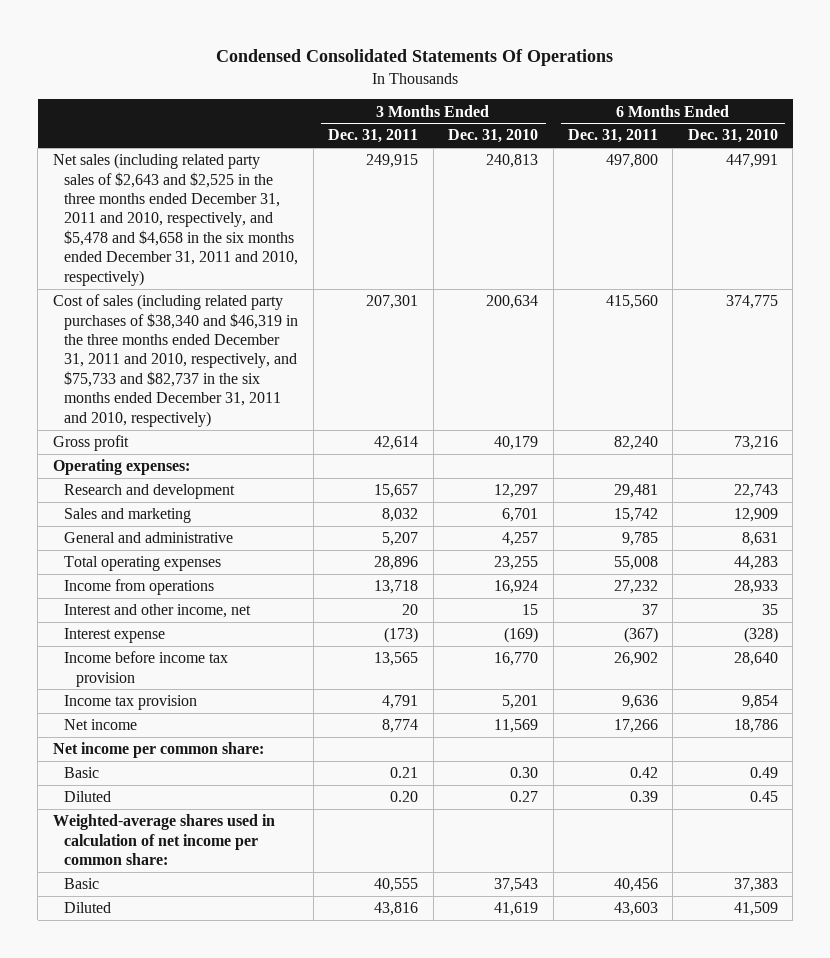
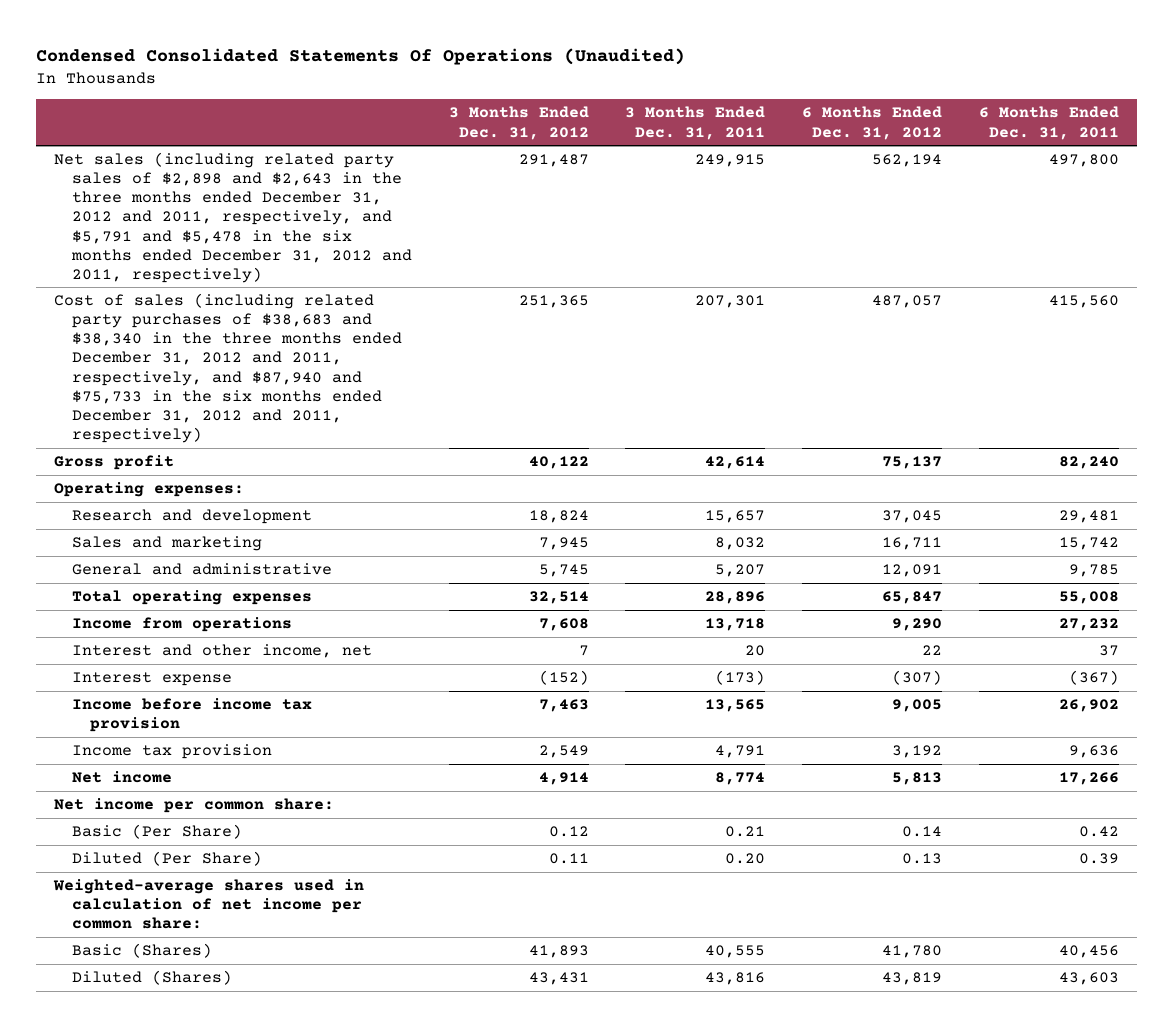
[216,49,614,67] Condensed Consolidated Statements Of Operations -> [35,48,685,66] Condensed Consolidated Statements Of Operations (Unaudited)
[448,129,539,144] Dec. 31, 2010 -> none
[687,129,778,144] Dec. 31, 2010 -> none
none -> [448,106,589,140] 3 Months Ended Dec. 31, 2012
none -> [801,106,942,140] 6 Months Ended Dec. 31, 2012
[52,153,299,286] Net sales (including related party sales of $2,643 and $2,525 in the three months ended December 31, 2011 and 2010, respectively, and $5,478 and $4,658 in the six months ended December 31, 2011 and 2010, respectively) -> [54,152,413,283] Net sales (including related party sales of $2,898 and $2,643 in the three months ended December 31, 2012 and 2011, respectively, and $5,791 and $5,478 in the six months ended December 31, 2012 and 2011, respectively)
[52,294,299,427] Cost of sales (including related party purchases of $38,340 and $46,319 in the three months ended December 31, 2011 and 2010, respectively, and $75,733 and $82,737 in the six months ended December 31, 2011 and 2010, respectively) -> [54,293,403,443] Cost of sales (including related party purchases of $38,683 and $38,340 in the three months ended December 31, 2012 and 2011, respectively, and $87,940 and $75,733 in the six months ended December 31, 2012 and 2011, respectively)
[64,767,100,779] Basic -> [72,824,243,840] Basic (Per Share)
[64,791,112,803] Diluted -> [72,851,263,867] Diluted (Per Share)
[64,878,100,890] Basic -> [72,943,213,959] Basic (Shares)
[64,902,112,914] Diluted -> [72,970,233,986] Diluted (Shares)

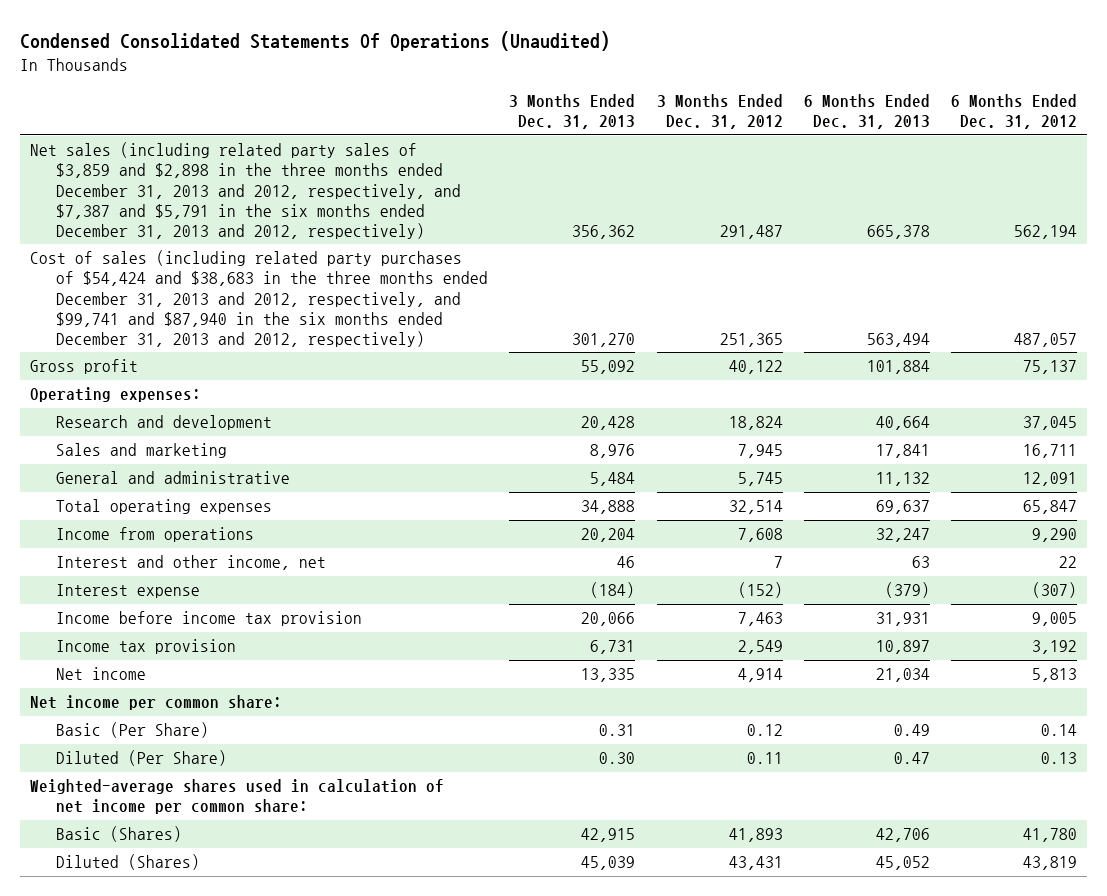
[625,106,766,140] 3 Months Ended Dec. 31, 2011 -> none
[978,106,1119,140] 6 Months Ended Dec. 31, 2011 -> none
none -> [509,94,636,130] 3 Months Ended Dec. 31, 2013
none -> [803,94,930,130] 6 Months Ended Dec. 31, 2013
[54,152,413,283] Net sales (including related party sales of $2,898 and $2,643 in the three months ended December 31, 2012 and 2011, respectively, and $5,791 and $5,478 in the six months ended December 31, 2012 and 2011, respectively) -> [30,142,462,239] Net sales (including related party sales of $3,859 and $2,898 in the three months ended December 31, 2013 and 2012, respectively, and $7,387 and $5,791 in the six months ended December 31, 2013 and 2012, respectively)
[54,293,403,443] Cost of sales (including related party purchases of $38,683 and $38,340 in the three months ended December 31, 2012 and 2011, respectively, and $87,940 and $75,733 in the six months ended December 31, 2012 and 2011, respectively) -> [30,250,489,347] Cost of sales (including related party purchases of $54,424 and $38,683 in the three months ended December 31, 2013 and 2012, respectively, and $99,741 and $87,940 in the six months ended December 31, 2013 and 2012, respectively)

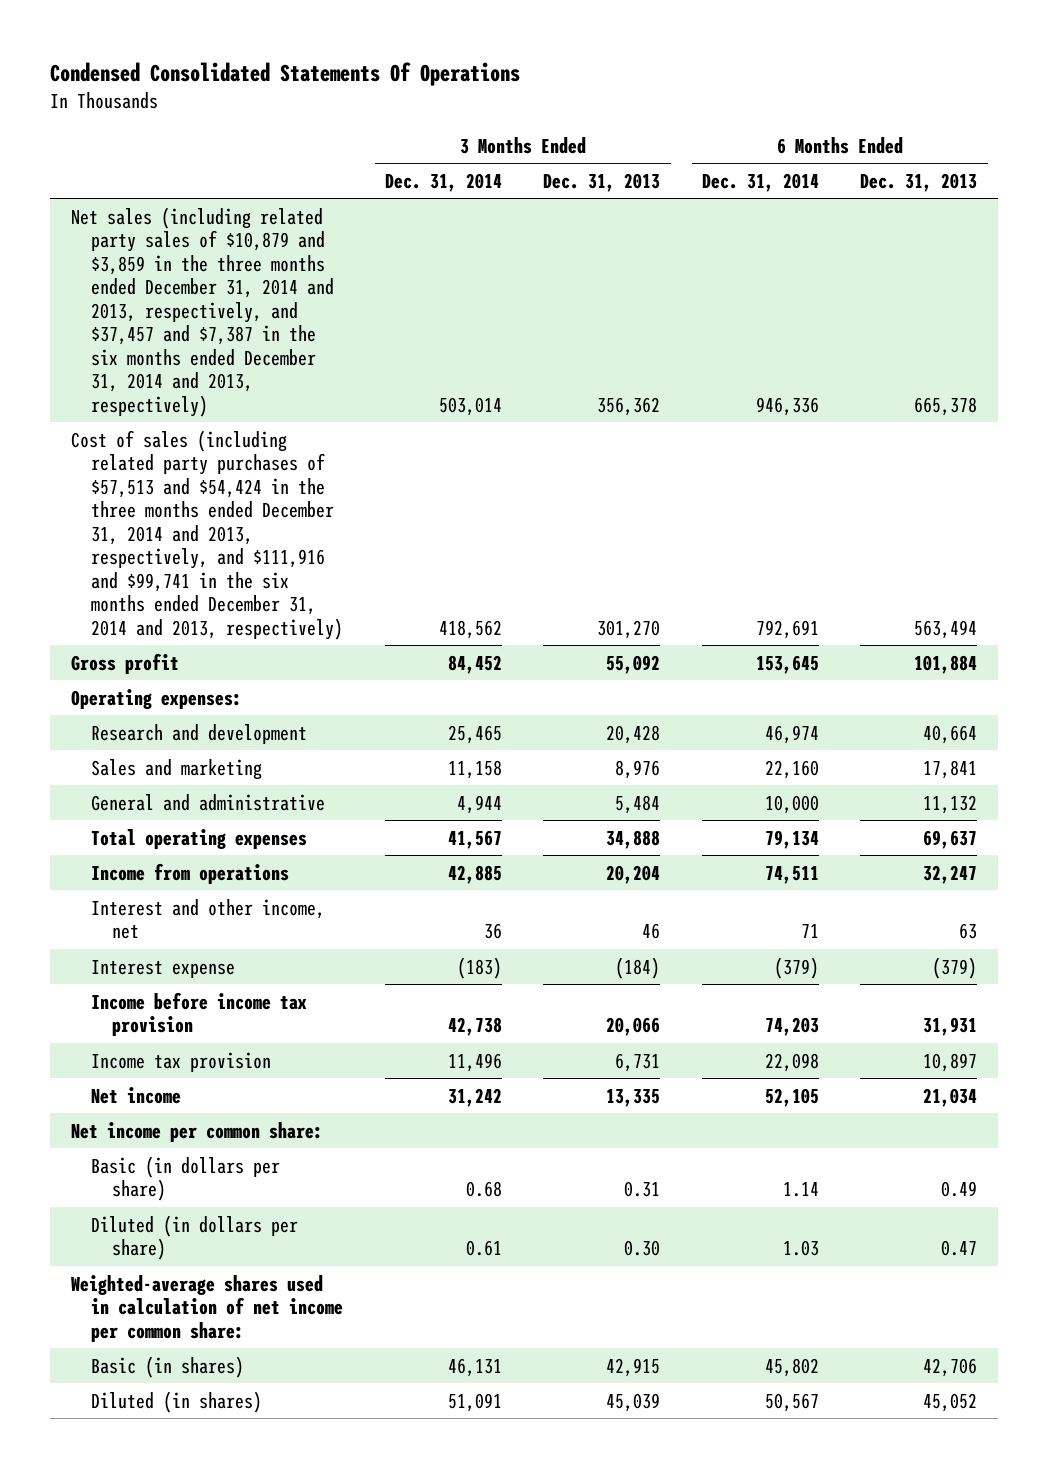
[19,30,610,51] Condensed Consolidated Statements Of Operations (Unaudited) -> [49,62,520,87] Condensed Consolidated Statements Of Operations
[656,94,783,130] 3 Months Ended Dec. 31, 2012 -> none
[950,94,1077,130] 6 Months Ended Dec. 31, 2012 -> none
none -> [384,172,502,192] Dec. 31, 2014
none -> [701,172,819,192] Dec. 31, 2014
[30,142,462,239] Net sales (including related party sales of $3,859 and $2,898 in the three months ended December 31, 2013 and 2012, respectively, and $7,387 and $5,791 in the six months ended December 31, 2013 and 2012, respectively) -> [70,206,335,417] Net sales (including related party sales of $10,879 and $3,859 in the three months ended December 31, 2014 and 2013, respectively, and $37,457 and $7,387 in the six months ended December 31, 2014 and 2013, respectively)
[30,250,489,347] Cost of sales (including related party purchases of $54,424 and $38,683 in the three months ended December 31, 2013 and 2012, respectively, and $99,741 and $87,940 in the six months ended December 31, 2013 and 2012, respectively) -> [70,429,344,640] Cost of sales (including related party purchases of $57,513 and $54,424 in the three months ended December 31, 2014 and 2013, respectively, and $111,916 and $99,741 in the six months ended December 31, 2014 and 2013, respectively)
[56,722,210,739] Basic (Per Share) -> [91,1155,281,1202] Basic (in dollars per share)
[56,750,228,767] Diluted (Per Share) -> [91,1214,299,1261] Diluted (in dollars per share)
[56,826,183,843] Basic (Shares) -> [91,1355,245,1378] Basic (in shares)
[56,854,201,871] Diluted (Shares) -> [91,1390,263,1413] Diluted (in shares)

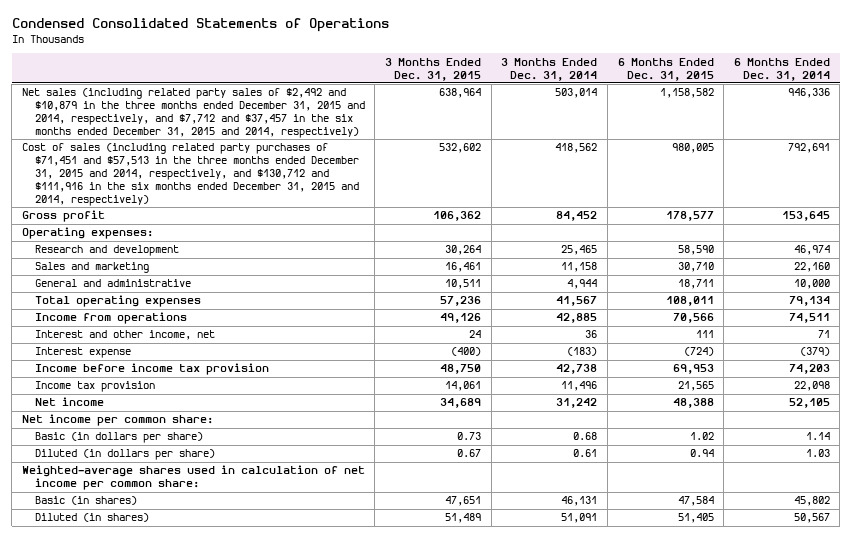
[49,62,520,87] Condensed Consolidated Statements Of Operations -> [11,18,389,33] Condensed Consolidated Statements of Operations
[543,172,661,192] Dec. 31, 2013 -> none
[860,172,978,192] Dec. 31, 2013 -> none
none -> [385,57,482,81] 3 Months Ended Dec. 31, 2015
none -> [617,57,714,81] 6 Months Ended Dec. 31, 2015
[70,206,335,417] Net sales (including related party sales of $10,879 and $3,859 in the three months ended December 31, 2014 and 2013, respectively, and $37,457 and $7,387 in the six months ended December 31, 2014 and 2013, respectively) -> [21,88,365,138] Net sales (including related party sales of $2,492 and $10,879 in the three months ended December 31, 2015 and 2014, respectively, and $7,712 and $37,457 in the six months ended December 31, 2015 and 2014, respectively)
[70,429,344,640] Cost of sales (including related party purchases of $57,513 and $54,424 in the three months ended December 31, 2014 and 2013, respectively, and $111,916 and $99,741 in the six months ended December 31, 2014 and 2013, respectively) -> [21,143,359,206] Cost of sales (including related party purchases of $71,451 and $57,513 in the three months ended December 31, 2015 and 2014, respectively, and $130,712 and $111,916 in the six months ended December 31, 2015 and 2014, respectively)

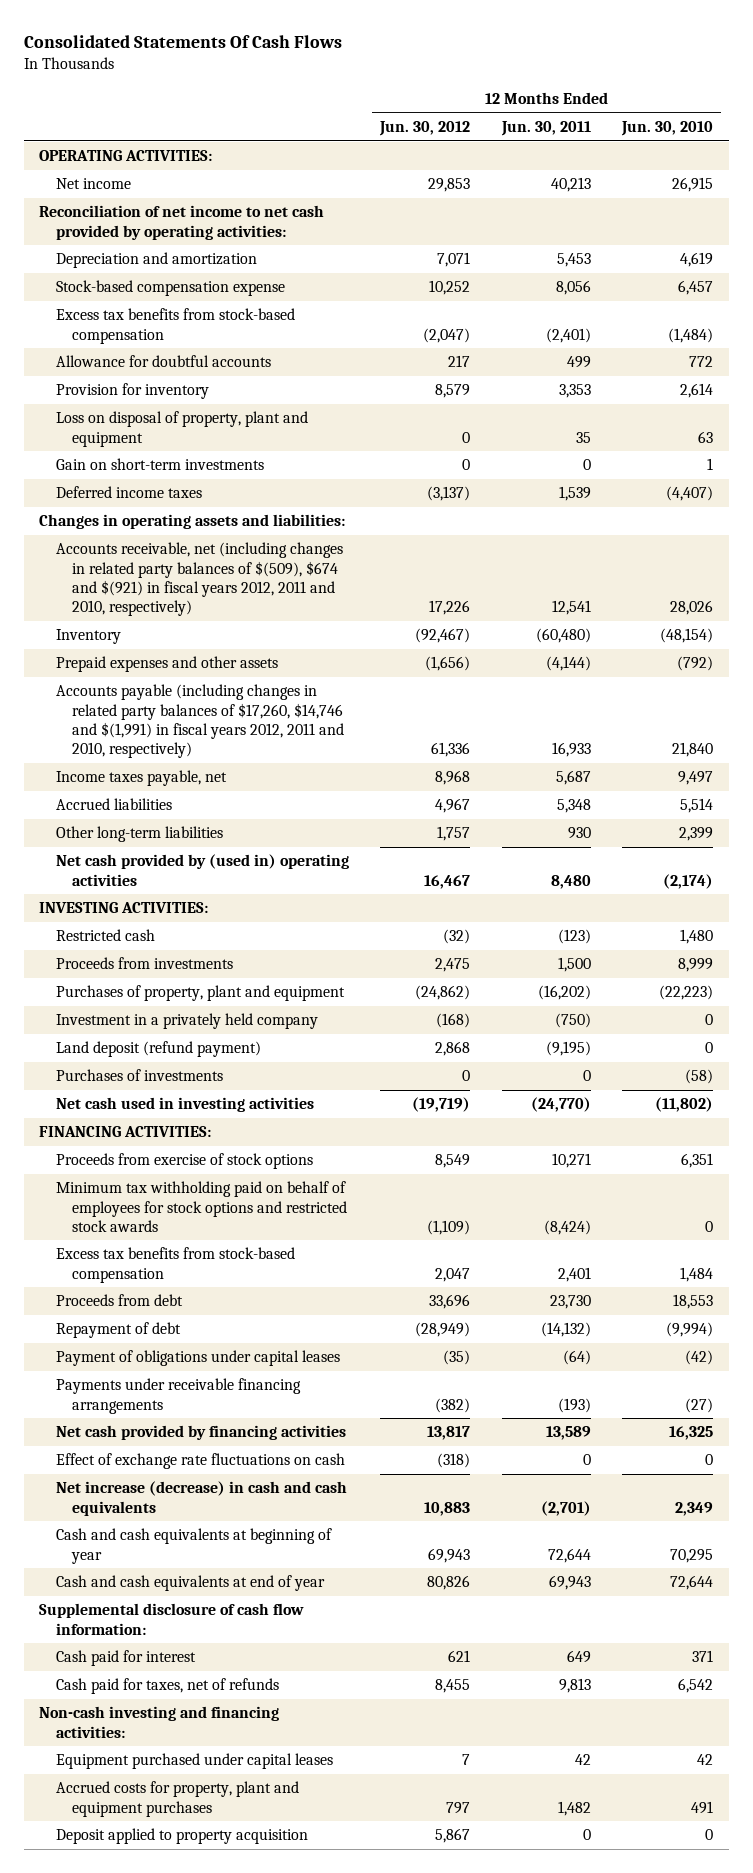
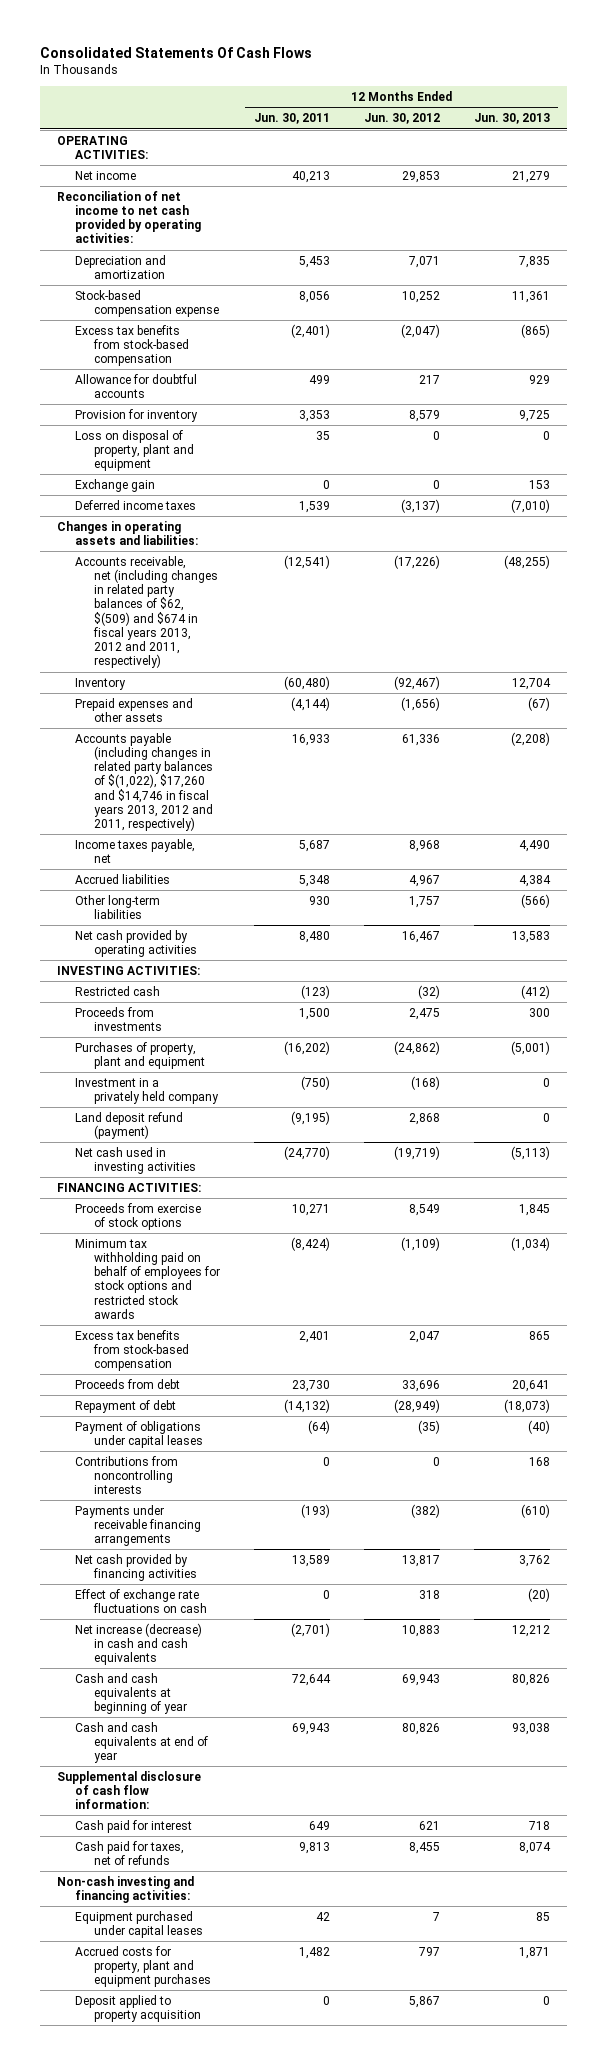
[621,120,714,136] Jun. 30, 2010 -> none
none -> [473,113,550,125] Jun. 30, 2013
[55,458,264,471] Gain on short-term investments -> none
none -> [75,478,156,492] Exchange gain
[55,542,343,616] Accounts receivable, net (including changes in related party balances of $(509), $674 and $(921) in fiscal years 2012, 2011 and 2010, respectively) -> [75,555,218,669] Accounts receivable, net (including changes in related party balances of $62, $(509) and $674 in fiscal years 2013, 2012 and 2011, respectively)
[429,599,471,615] 17,226 -> [393,554,440,569] (17,226)
[551,599,591,615] 12,541 -> [283,554,330,569] (12,541)
[55,684,345,758] Accounts payable (including changes in related party balances of $17,260, $14,746 and $(1,991) in fiscal years 2012, 2011 and 2010, respectively) -> [75,732,213,832] Accounts payable (including changes in related party balances of $(1,022), $17,260 and $14,746 in fiscal years 2013, 2012 and 2011, respectively)
[55,854,349,886] Net cash provided by (used in) operating activities -> [75,929,197,958] Net cash provided by operating activities
[55,1069,223,1082] Purchases of investments -> none
[55,1041,261,1058] Land deposit (refund payment) -> [75,1111,184,1140] Land deposit refund (payment)
none -> [75,1455,179,1495] Contributions from noncontrolling interests
[437,1453,471,1469] (318) -> [418,1589,440,1599] 318

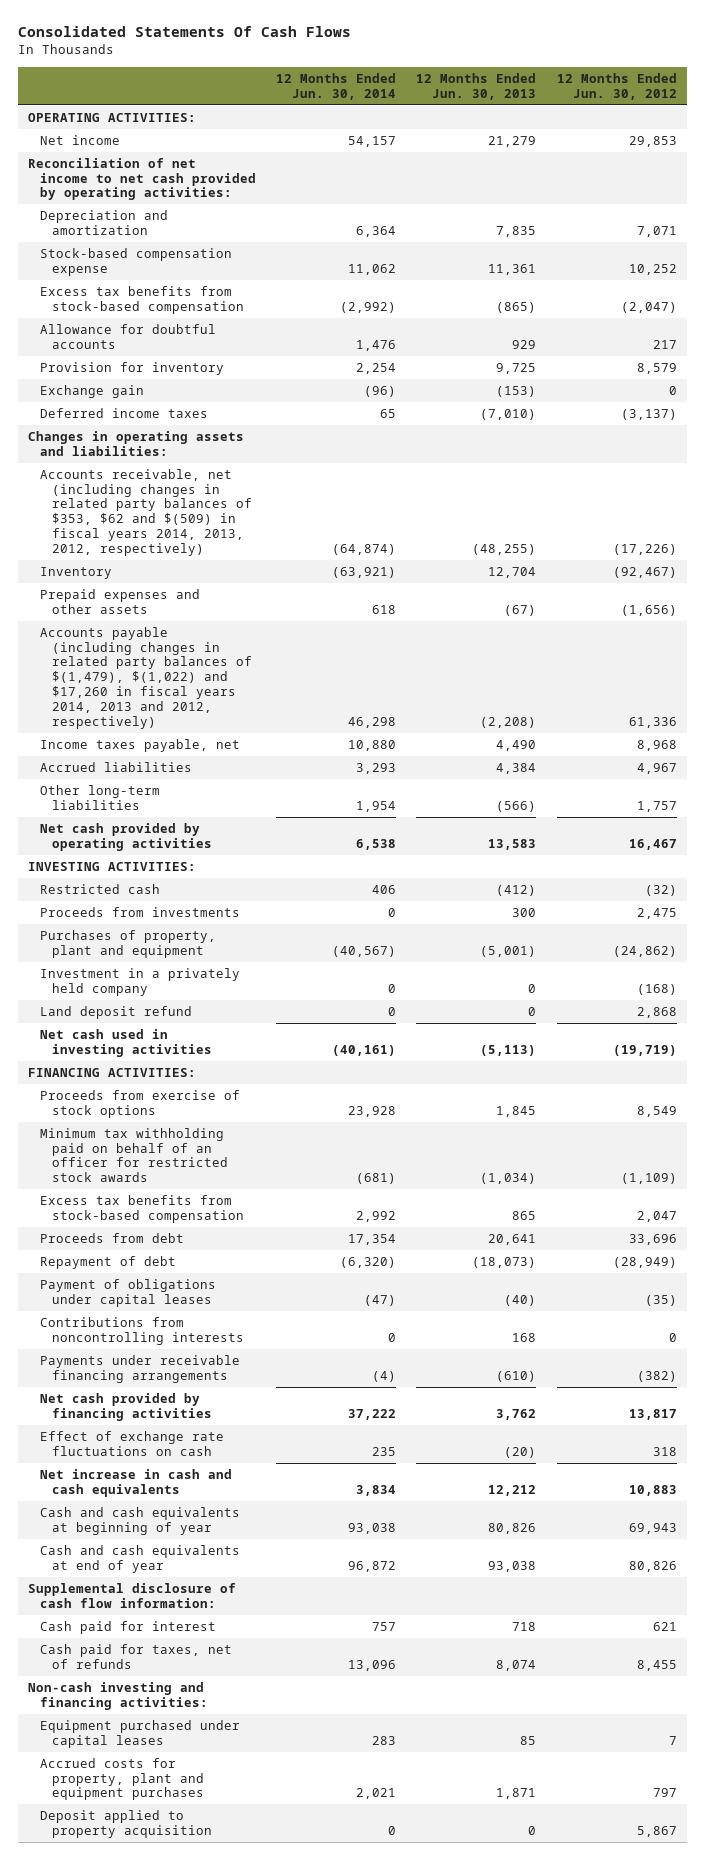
[253,113,330,125] Jun. 30, 2011 -> none
none -> [276,72,397,100] 12 Months Ended Jun. 30, 2014
[75,429,194,472] Loss on disposal of property, plant and equipment -> none
[528,479,550,489] 153 -> [496,385,537,397] (153)
[75,555,218,669] Accounts receivable, net (including changes in related party balances of $62, $(509) and $674 in fiscal years 2013, 2012 and 2011, respectively) -> [40,468,253,556] Accounts receivable, net (including changes in related party balances of $353, $62 and $(509) in fiscal years 2014, 2013, 2012, respectively)
[75,732,213,832] Accounts payable (including changes in related party balances of $(1,022), $17,260 and $14,746 in fiscal years 2013, 2012 and 2011, respectively) -> [40,626,253,729] Accounts payable (including changes in related party balances of $(1,479), $(1,022) and $17,260 in fiscal years 2014, 2013 and 2012, respectively)
[75,1111,184,1140] Land deposit refund (payment) -> [40,1005,193,1019] Land deposit refund
[75,1238,220,1319] Minimum tax withholding paid on behalf of employees for stock options and restricted stock awards -> [40,1127,229,1183] Minimum tax withholding paid on behalf of an officer for restricted stock awards
[75,1622,203,1666] Net increase (decrease) in cash and cash equivalents -> [40,1468,233,1497] Net increase in cash and cash equivalents

